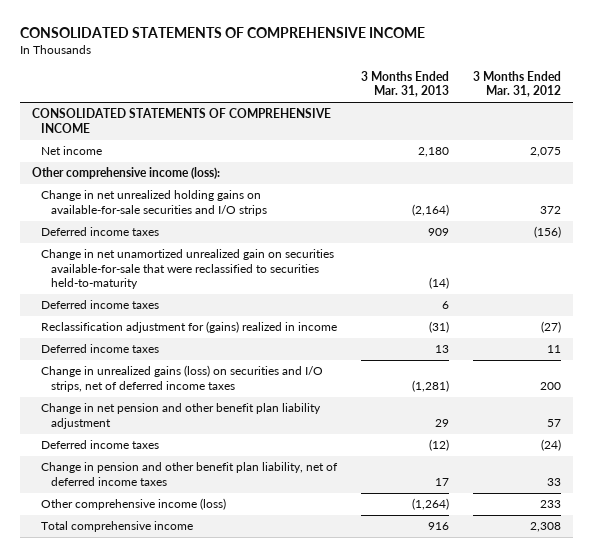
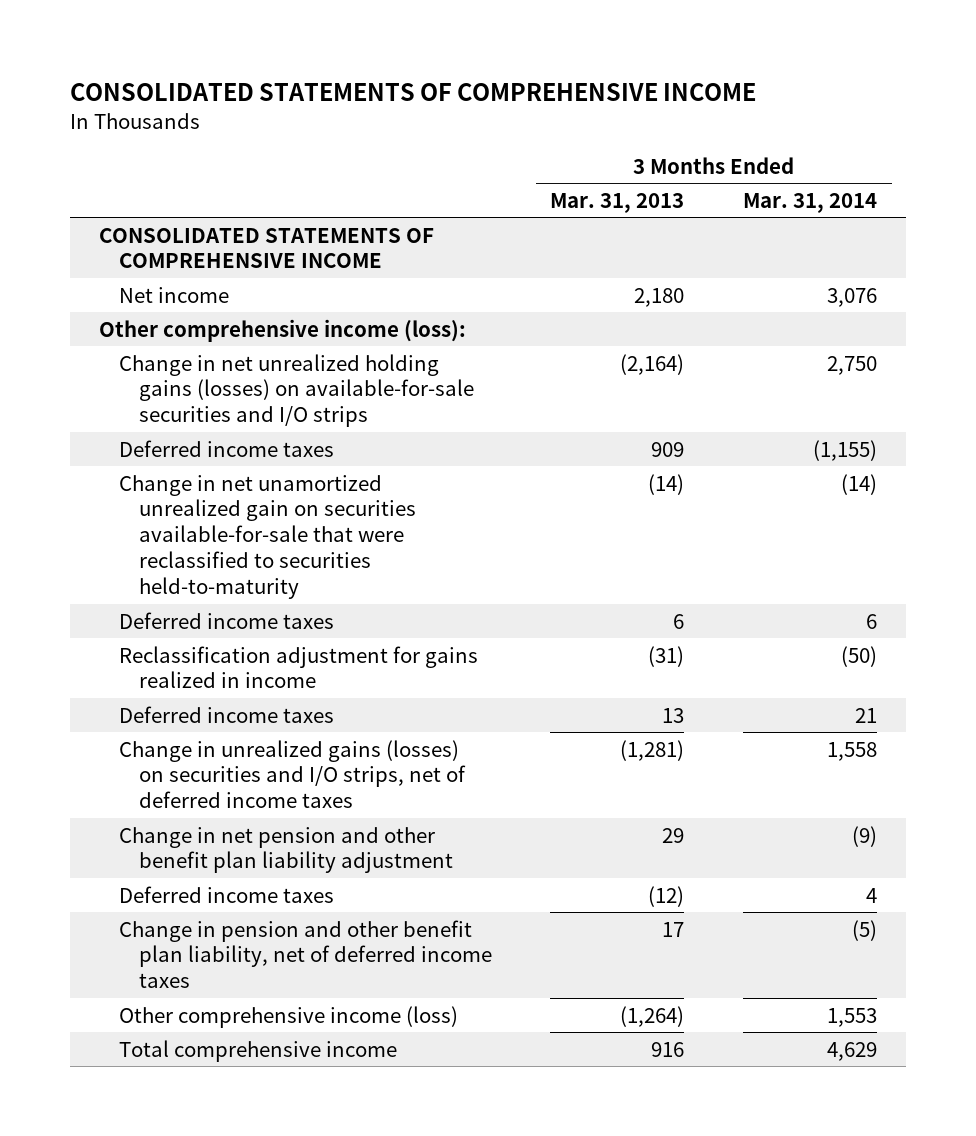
[472,70,561,98] 3 Months Ended Mar. 31, 2012 -> none
none -> [742,192,877,213] Mar. 31, 2014
[41,190,268,216] Change in net unrealized holding gains on available-for-sale securities and I/O strips -> [118,353,474,428] Change in net unrealized holding gains (losses) on available-for-sale securities and I/O strips
[41,321,338,334] Reclassification adjustment for (gains) realized in income -> [118,645,478,689] Reclassification adjustment for gains realized in income
[41,365,324,392] Change in unrealized gains (loss) on securities and I/O strips, net of deferred income taxes -> [118,739,466,809] Change in unrealized gains (losses) on securities and I/O strips, net of deferred income taxes

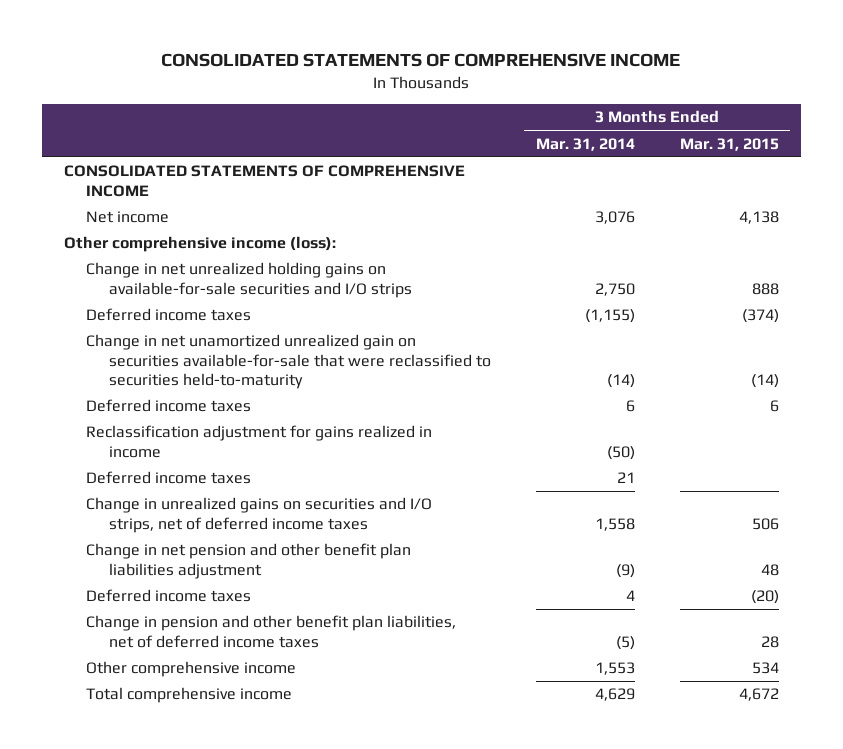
[550,192,685,213] Mar. 31, 2013 -> none
none -> [679,137,779,151] Mar. 31, 2015
[118,353,474,428] Change in net unrealized holding gains (losses) on available-for-sale securities and I/O strips -> [86,262,412,298] Change in net unrealized holding gains on available-for-sale securities and I/O strips
[118,739,466,809] Change in unrealized gains (losses) on securities and I/O strips, net of deferred income taxes -> [86,497,433,533] Change in unrealized gains on securities and I/O strips, net of deferred income taxes
[118,826,453,874] Change in net pension and other benefit plan liability adjustment -> [86,543,412,579] Change in net pension and other benefit plan liabilities adjustment
[118,919,492,989] Change in pension and other benefit plan liability, net of deferred income taxes -> [86,615,457,648] Change in pension and other benefit plan liabilities, net of deferred income taxes
[118,1005,458,1028] Other comprehensive income (loss) -> [86,661,297,678] Other comprehensive income

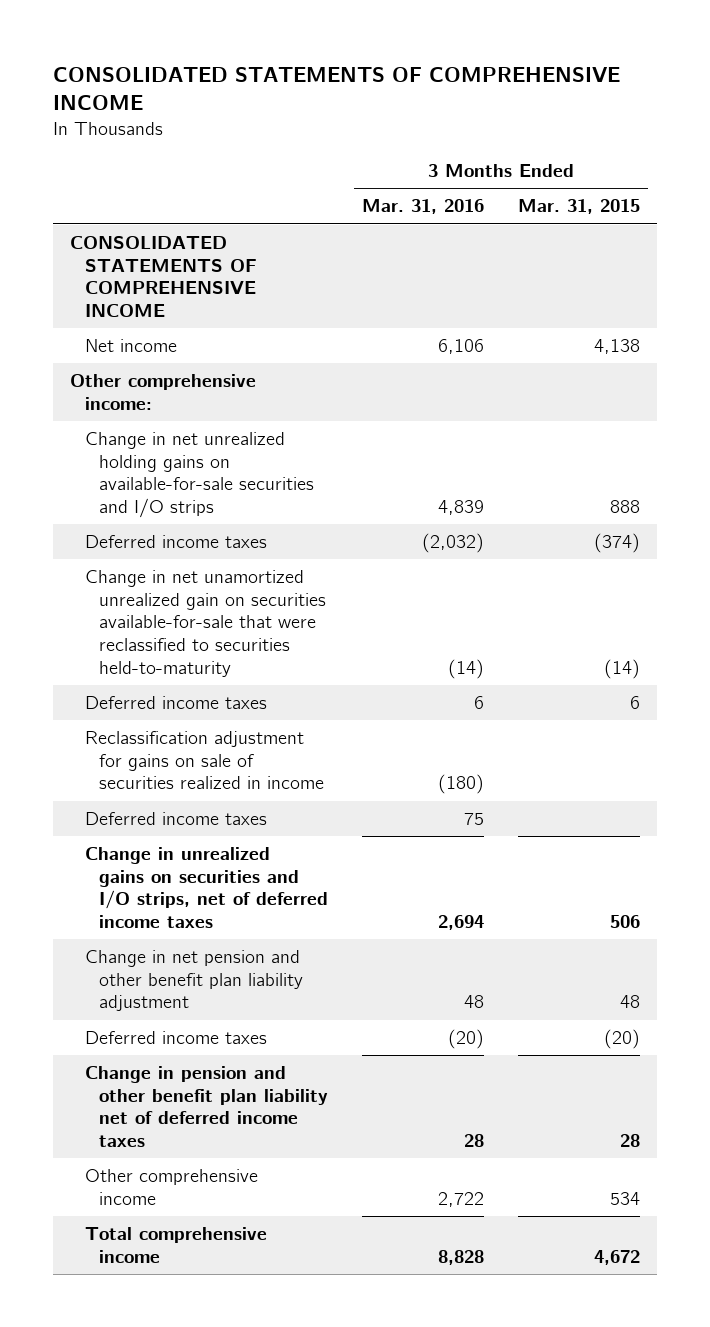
[535,137,635,151] Mar. 31, 2014 -> none
none -> [362,199,485,215] Mar. 31, 2016
[64,236,337,253] Other comprehensive income (loss): -> [70,373,257,410] Other comprehensive income:
[86,425,433,458] Reclassification adjustment for gains realized in income -> [84,730,325,790] Reclassification adjustment for gains on sale of securities realized in income
[86,543,412,579] Change in net pension and other benefit plan liabilities adjustment -> [84,949,304,1012] Change in net pension and other benefit plan liability adjustment
[86,615,457,648] Change in pension and other benefit plan liabilities, net of deferred income taxes -> [84,1065,329,1148] Change in pension and other benefit plan liability net of deferred income taxes

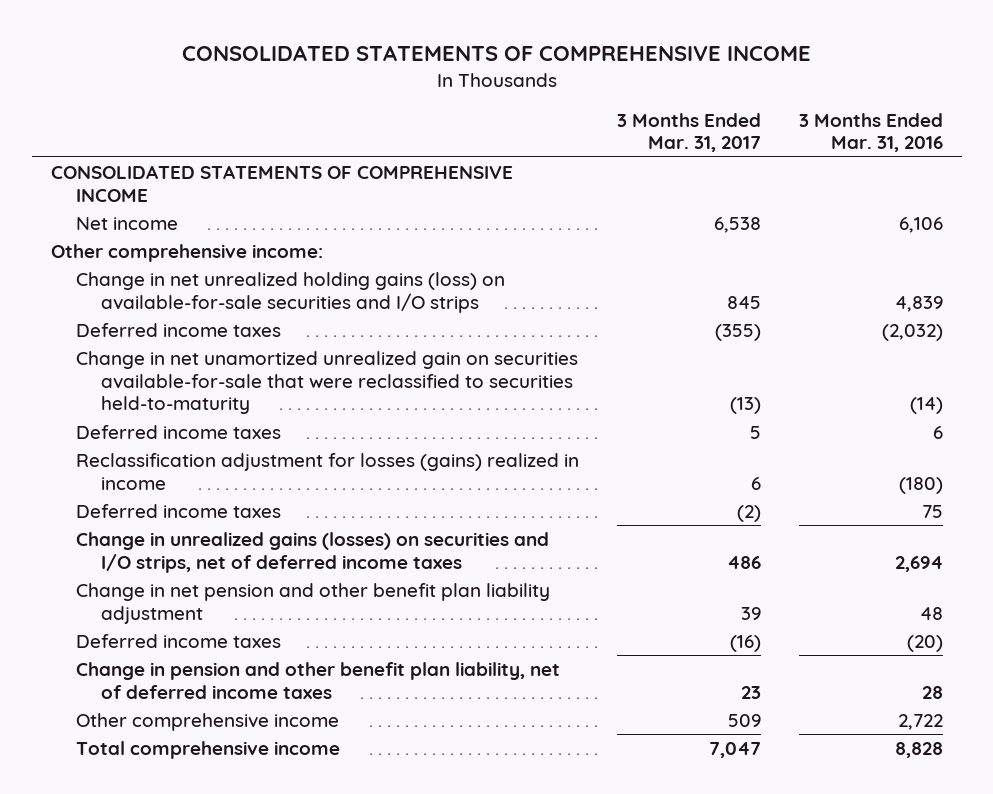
[517,199,640,215] Mar. 31, 2015 -> none
none -> [616,112,761,153] 3 Months Ended Mar. 31, 2017
[84,431,315,519] Change in net unrealized holding gains on available-for-sale securities and I/O strips -> [75,271,505,313] Change in net unrealized holding gains (loss) on available-for-sale securities and I/O strips
[84,730,325,790] Reclassification adjustment for gains on sale of securities realized in income -> [75,452,579,490] Reclassification adjustment for losses (gains) realized in income
[84,846,329,929] Change in unrealized gains on securities and I/O strips, net of deferred income taxes -> [75,531,549,573] Change in unrealized gains (losses) on securities and I/O strips, net of deferred income taxes
[84,1065,329,1148] Change in pension and other benefit plan liability net of deferred income taxes -> [75,661,560,699] Change in pension and other benefit plan liability, net of deferred income taxes

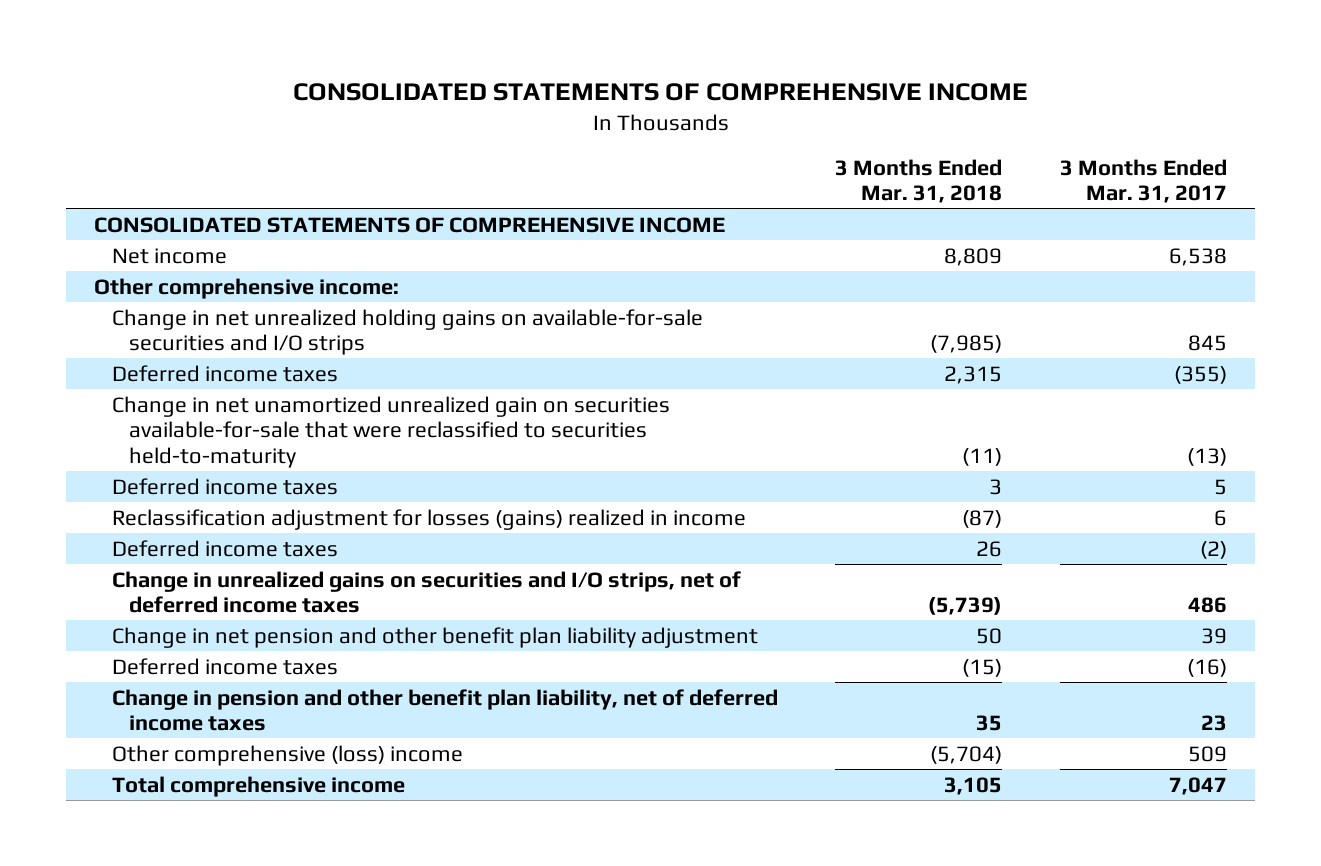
[798,112,943,153] 3 Months Ended Mar. 31, 2016 -> none
none -> [835,158,1003,203] 3 Months Ended Mar. 31, 2018
[75,271,505,313] Change in net unrealized holding gains (loss) on available-for-sale securities and I/O strips -> [111,308,703,356] Change in net unrealized holding gains on available-for-sale securities and I/O strips
[75,531,549,573] Change in unrealized gains (losses) on securities and I/O strips, net of deferred income taxes -> [111,570,741,614] Change in unrealized gains on securities and I/O strips, net of deferred income taxes
[75,712,339,731] Other comprehensive income -> [111,744,463,766] Other comprehensive (loss) income

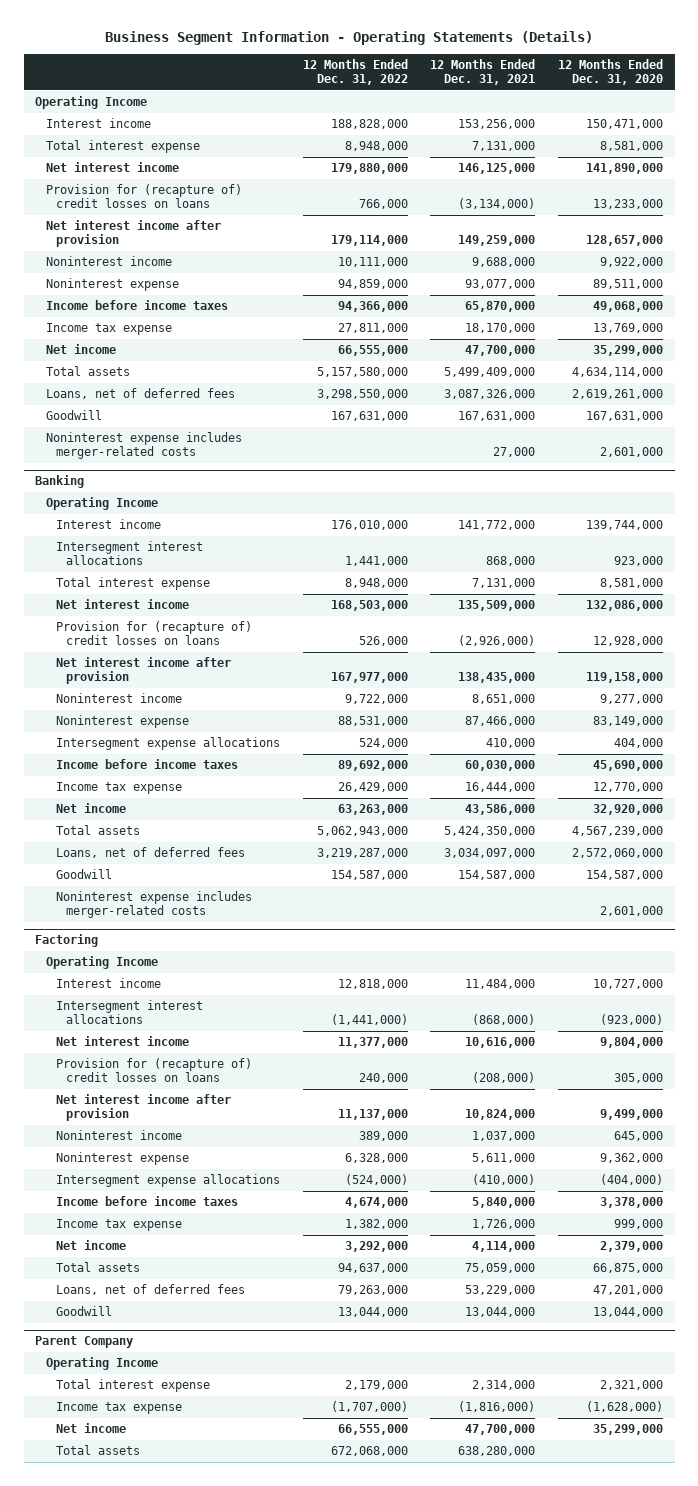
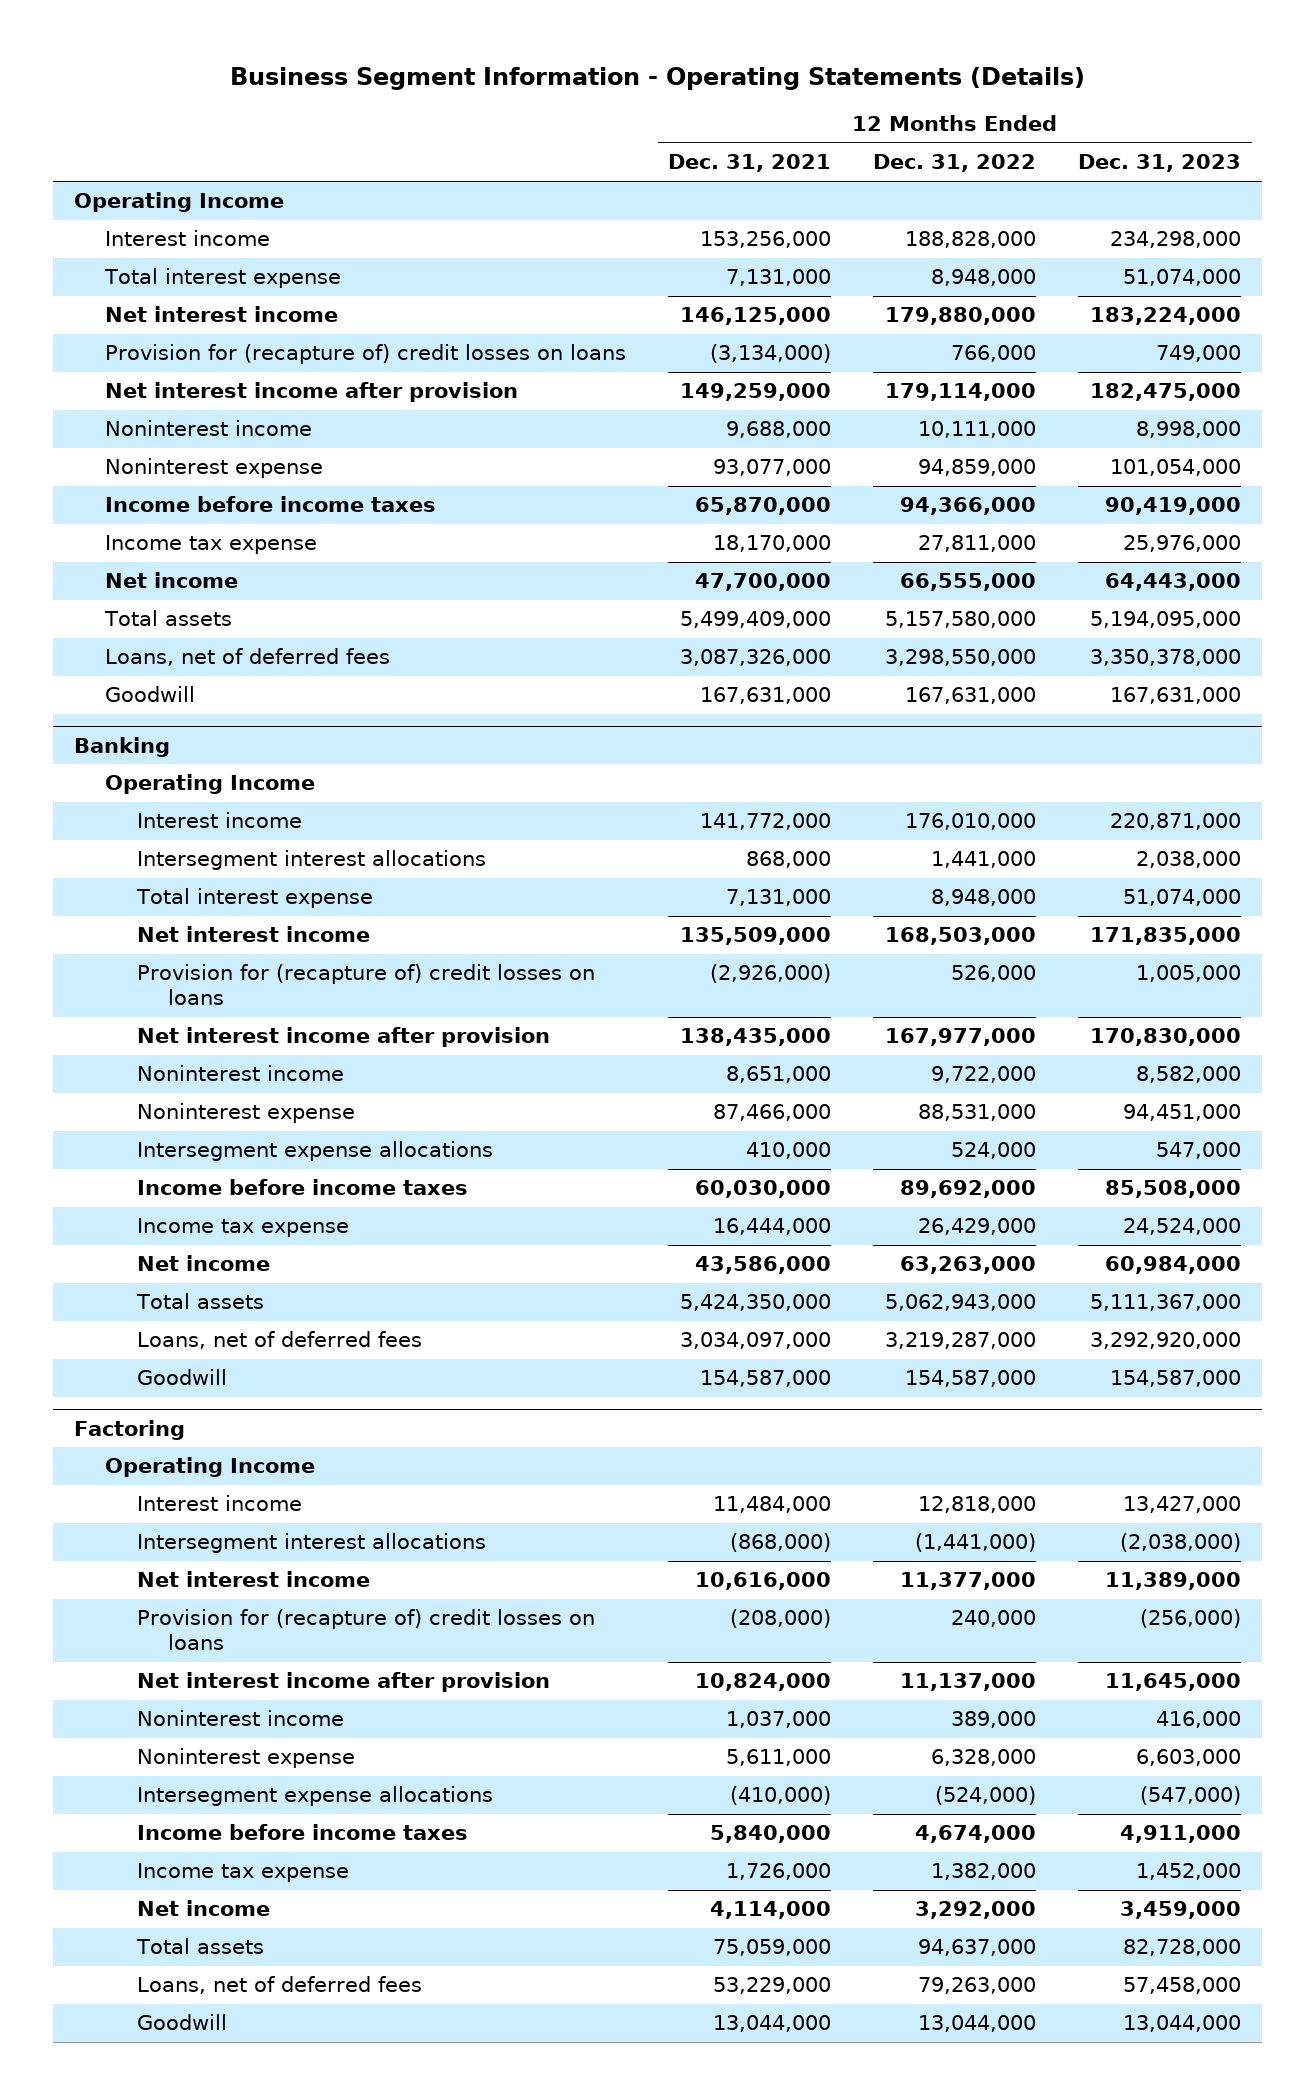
[558,59,664,86] 12 Months Ended Dec. 31, 2020 -> none
none -> [1078,154,1242,173] Dec. 31, 2023
[45,432,242,460] Noninterest expense includes merger-related costs -> none
[55,891,252,919] Noninterest expense includes merger-related costs -> none
[35,1336,134,1349] Parent Company -> none
[45,1357,158,1371] Operating Income -> none
[55,1379,210,1393] Total interest expense -> none
[55,1402,182,1415] Income tax expense -> none
[55,1423,126,1434] Net income -> none
[55,1445,140,1456] Total assets -> none

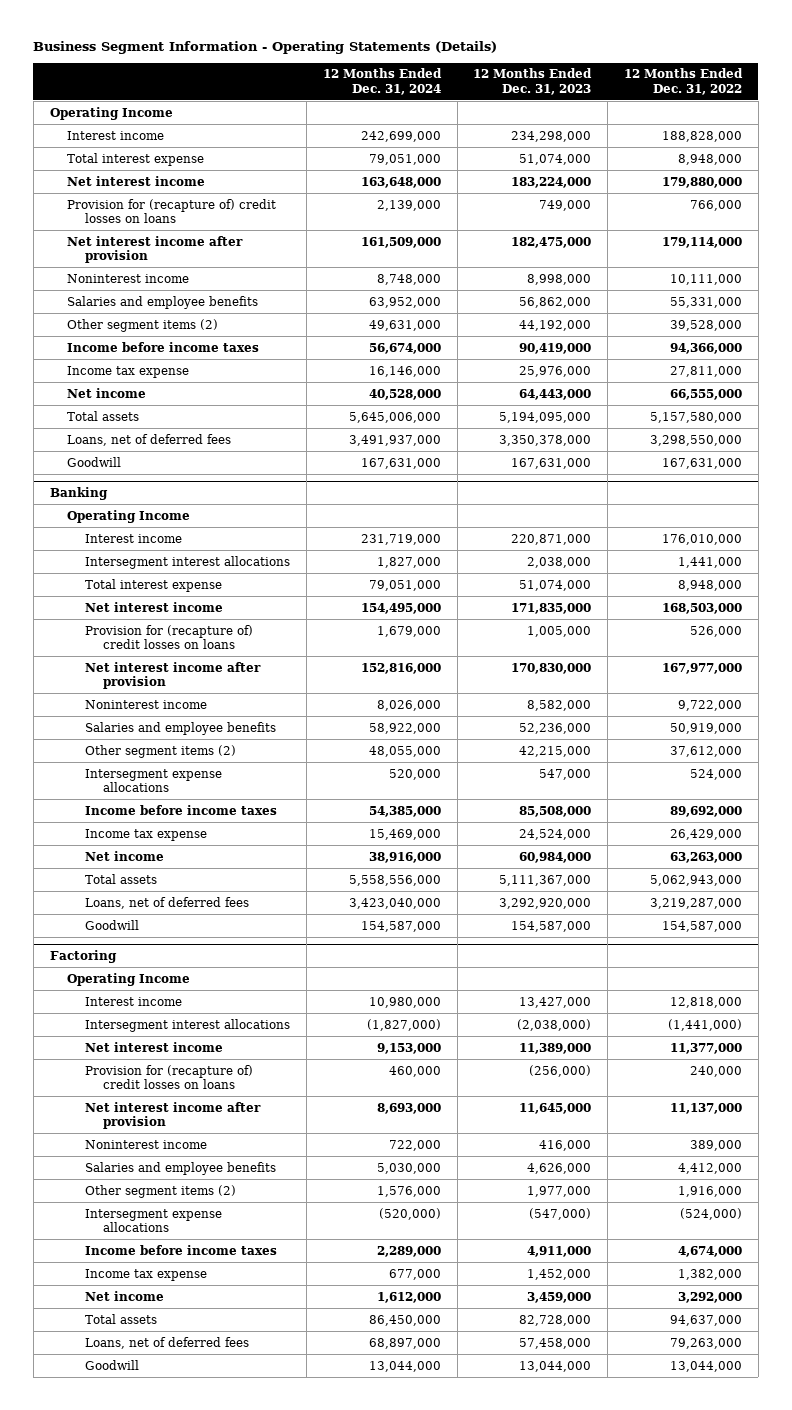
[668,154,832,173] Dec. 31, 2021 -> none
none -> [322,68,442,95] 12 Months Ended Dec. 31, 2024
[105,458,324,479] Noninterest expense -> none
none -> [67,295,259,309] Salaries and employee benefits
none -> [67,318,219,332] Other segment items (2)
[136,1103,355,1124] Noninterest expense -> none
none -> [85,721,277,735] Salaries and employee benefits
none -> [85,744,237,758] Other segment items (2)
[136,1748,355,1769] Noninterest expense -> none
none -> [85,1161,277,1175] Salaries and employee benefits
none -> [85,1184,237,1198] Other segment items (2)

